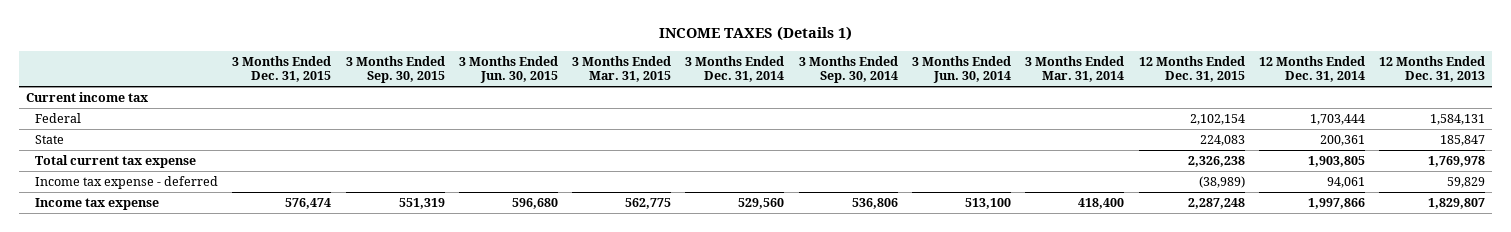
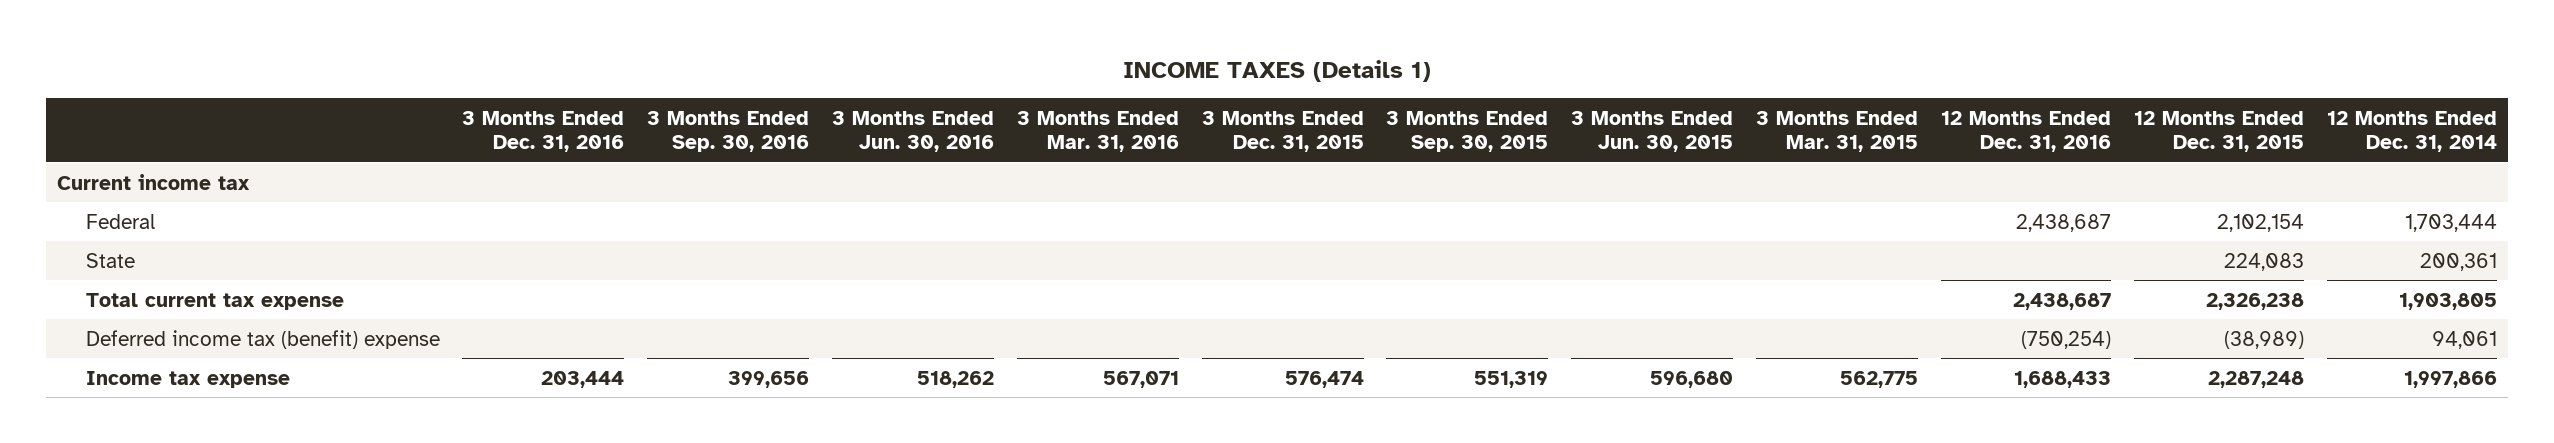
[685,55,785,83] 3 Months Ended Dec. 31, 2014 -> none
[798,55,898,84] 3 Months Ended Sep. 30, 2014 -> none
[912,55,1012,84] 3 Months Ended Jun. 30, 2014 -> none
[1025,55,1125,83] 3 Months Ended Mar. 31, 2014 -> none
[1379,55,1486,83] 12 Months Ended Dec. 31, 2013 -> none
none -> [462,110,625,153] 3 Months Ended Dec. 31, 2016
none -> [647,110,810,153] 3 Months Ended Sep. 30, 2016
none -> [832,110,995,153] 3 Months Ended Jun. 30, 2016
none -> [1016,110,1179,153] 3 Months Ended Mar. 31, 2016
none -> [1940,110,2111,153] 12 Months Ended Dec. 31, 2016
[35,175,219,189] Income tax expense - deferred -> [85,329,440,349] Deferred income tax (benefit) expense

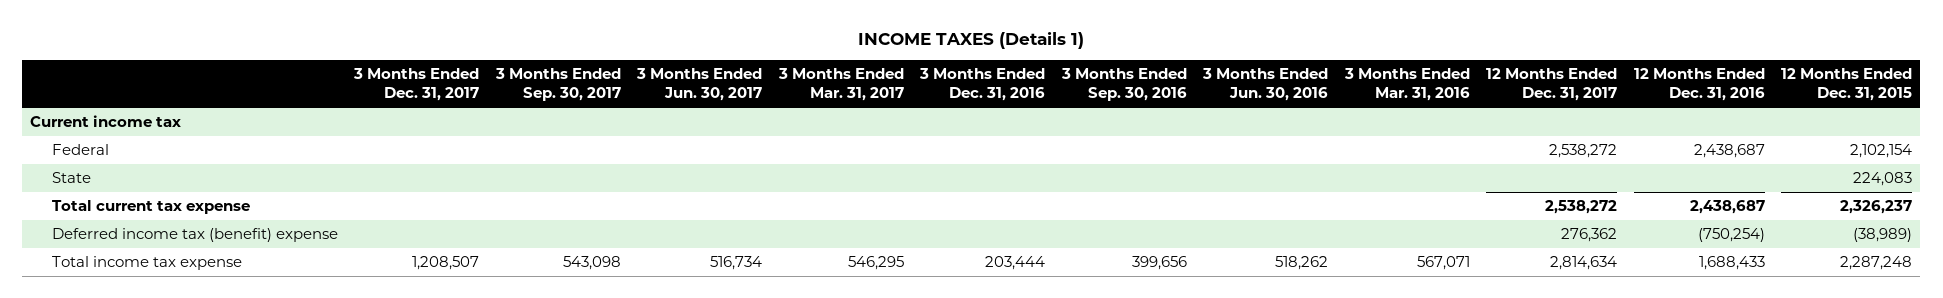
[1201,110,1364,153] 3 Months Ended Dec. 31, 2015 -> none
[1386,110,1549,153] 3 Months Ended Sep. 30, 2015 -> none
[1571,110,1734,153] 3 Months Ended Jun. 30, 2015 -> none
[1756,110,1919,153] 3 Months Ended Mar. 31, 2015 -> none
[2326,110,2497,153] 12 Months Ended Dec. 31, 2014 -> none
none -> [353,68,480,102] 3 Months Ended Dec. 31, 2017
none -> [494,68,621,102] 3 Months Ended Sep. 30, 2017
none -> [636,68,763,102] 3 Months Ended Jun. 30, 2017
none -> [777,68,904,102] 3 Months Ended Mar. 31, 2017
none -> [1486,68,1618,102] 12 Months Ended Dec. 31, 2017
[2205,292,2304,310] 2,326,238 -> [1840,200,1913,215] 2,326,237
[85,370,290,388] Income tax expense -> [51,256,242,271] Total income tax expense

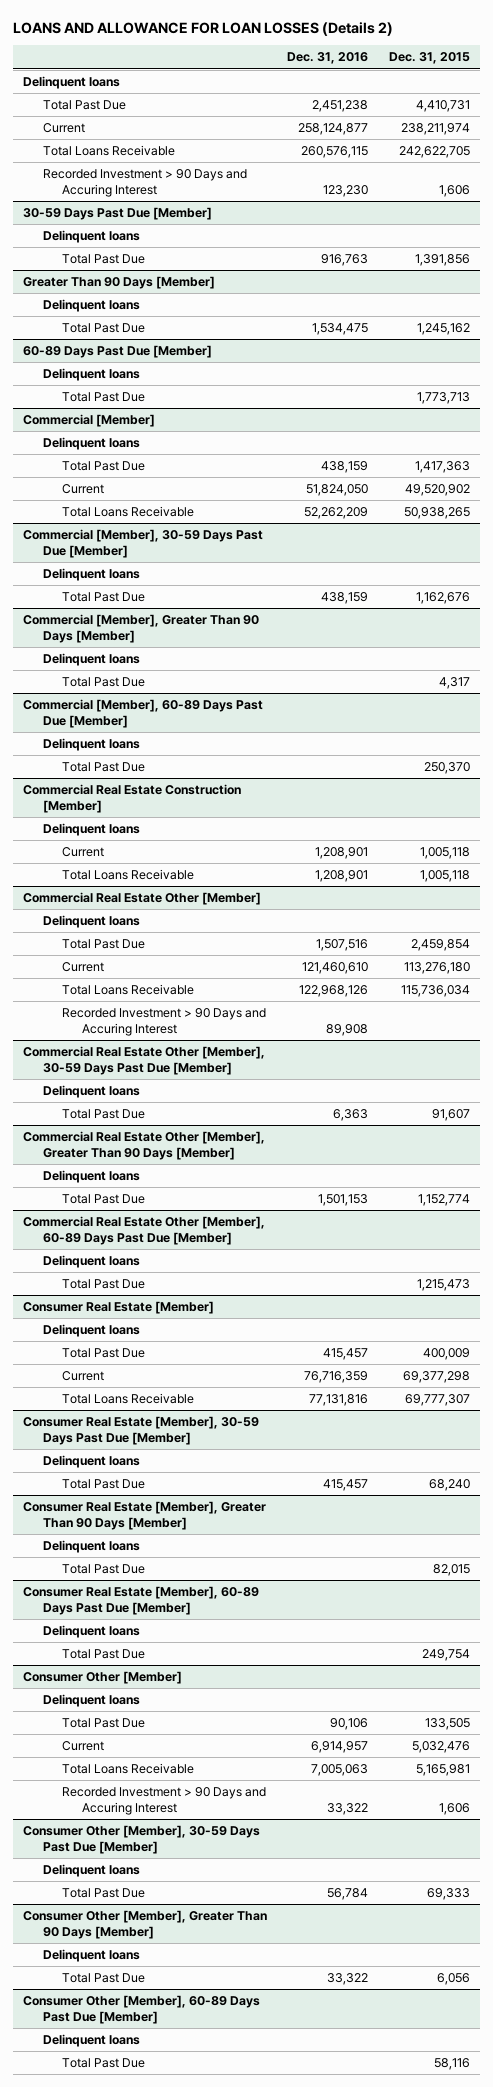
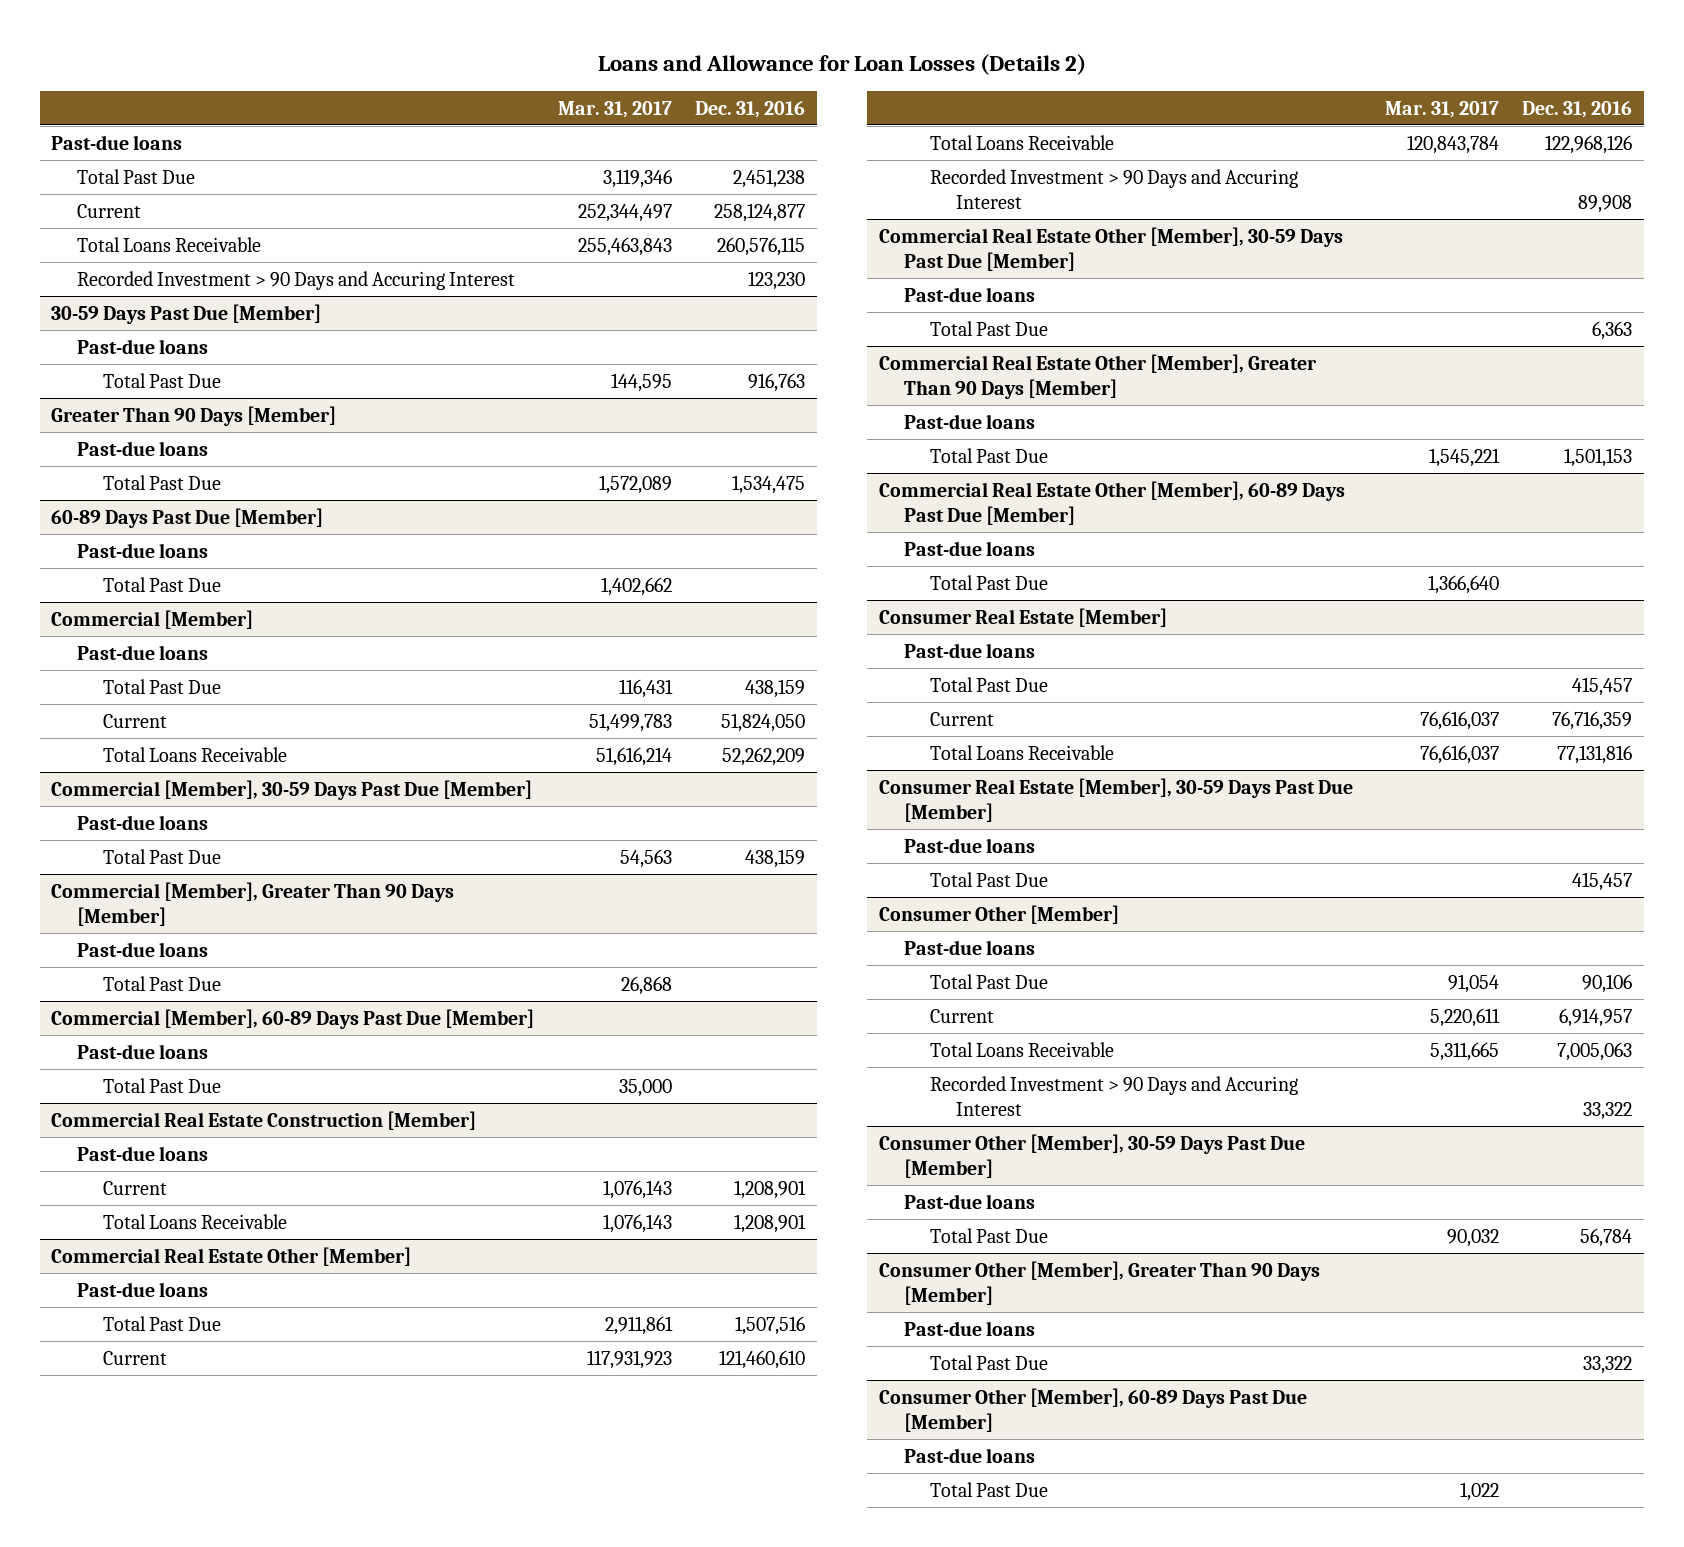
[12,21,393,36] LOANS AND ALLOWANCE FOR LOAN LOSSES (Details 2) -> [597,54,1086,76] Loans and Allowance for Loan Losses (Details 2)
[388,52,470,65] Dec. 31, 2015 -> none
none -> [557,100,672,118] Mar. 31, 2017
[23,76,121,90] Delinquent loans -> [51,134,183,150] Past-due loans
[42,230,140,244] Delinquent loans -> [77,338,209,354] Past-due loans
[42,299,140,313] Delinquent loans -> [77,440,209,456] Past-due loans
[42,368,140,382] Delinquent loans -> [77,542,209,558] Past-due loans
[42,437,140,451] Delinquent loans -> [77,644,209,660] Past-due loans
[42,568,140,582] Delinquent loans -> [77,814,209,830] Past-due loans
[42,653,140,667] Delinquent loans -> [77,941,209,957] Past-due loans
[42,738,140,752] Delinquent loans -> [77,1043,209,1059] Past-due loans
[42,823,140,837] Delinquent loans -> [77,1145,209,1161] Past-due loans
[42,915,140,929] Delinquent loans -> [77,1281,209,1297] Past-due loans
[42,1085,140,1099] Delinquent loans -> [904,286,1036,302] Past-due loans
[42,1170,140,1184] Delinquent loans -> [904,413,1036,429] Past-due loans
[42,1255,140,1269] Delinquent loans -> [904,540,1036,556] Past-due loans
[42,1324,140,1338] Delinquent loans -> [904,642,1036,658] Past-due loans
[42,1455,140,1469] Delinquent loans -> [904,837,1036,853] Past-due loans
[23,1501,267,1531] Consumer Real Estate [Member], Greater Than 90 Days [Member] -> none
[42,1540,140,1554] Delinquent loans -> none
[62,1564,146,1575] Total Past Due -> none
[23,1586,260,1616] Consumer Real Estate [Member], 60-89 Days Past Due [Member] -> none
[42,1625,140,1639] Delinquent loans -> none
[62,1649,146,1660] Total Past Due -> none
[42,1694,140,1708] Delinquent loans -> [904,939,1036,955] Past-due loans
[42,1864,140,1878] Delinquent loans -> [904,1193,1036,1209] Past-due loans
[42,1949,140,1963] Delinquent loans -> [904,1320,1036,1336] Past-due loans
[42,2034,140,2048] Delinquent loans -> [904,1447,1036,1463] Past-due loans

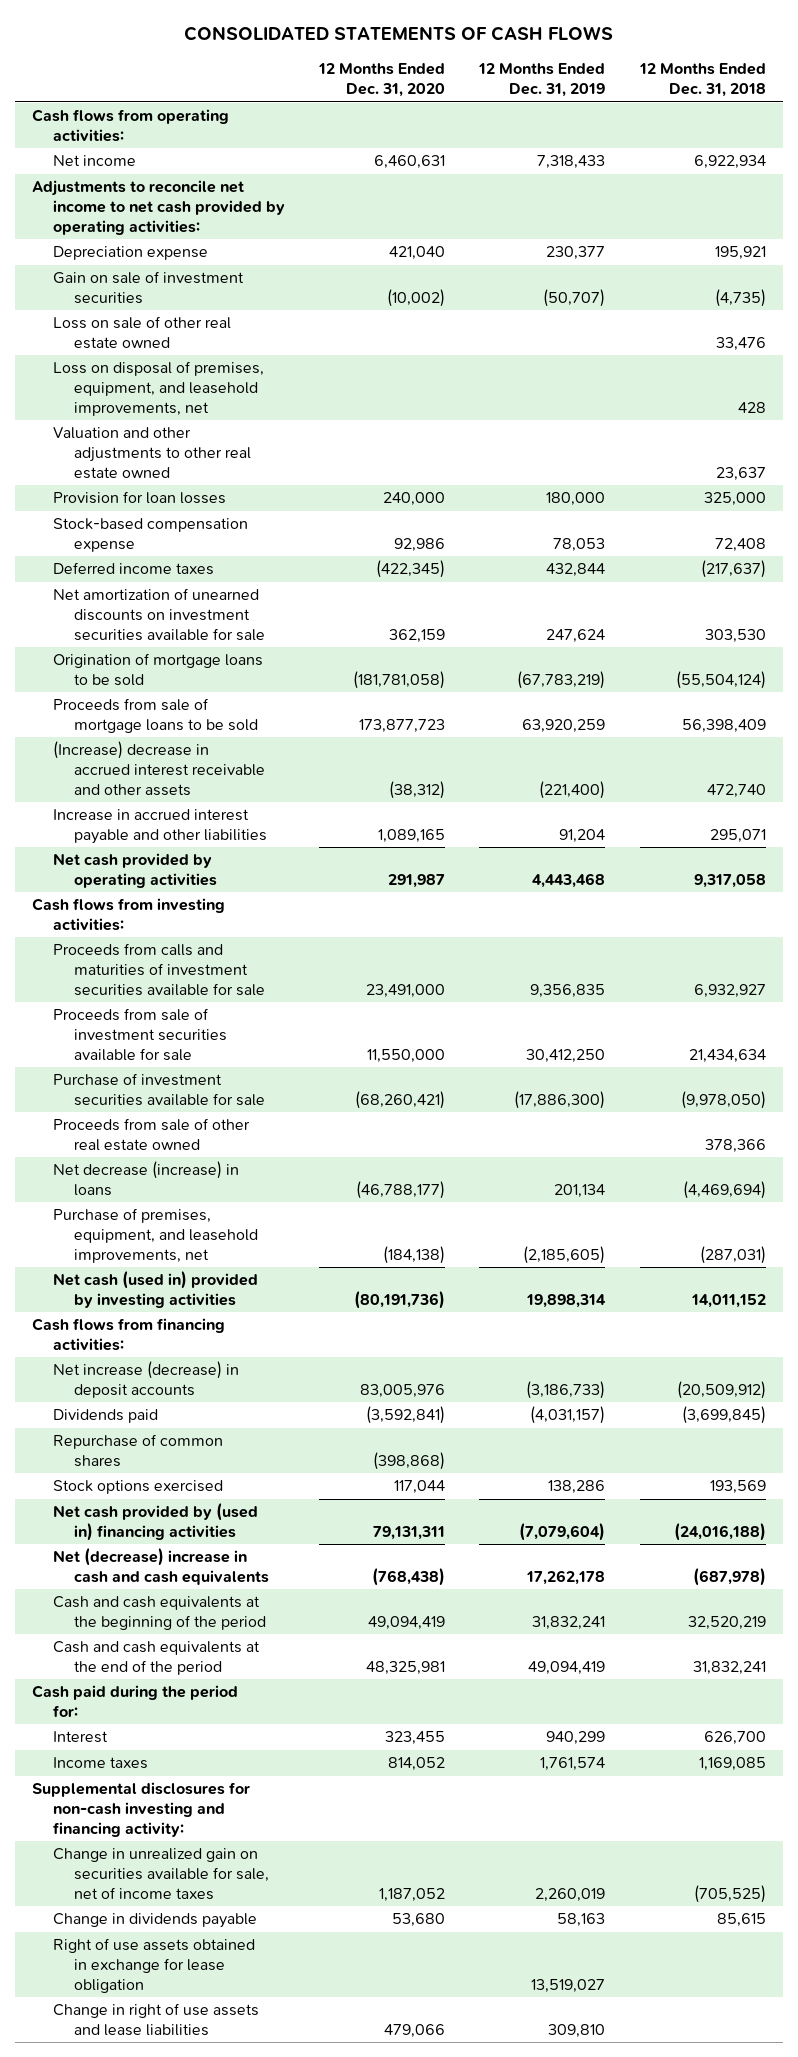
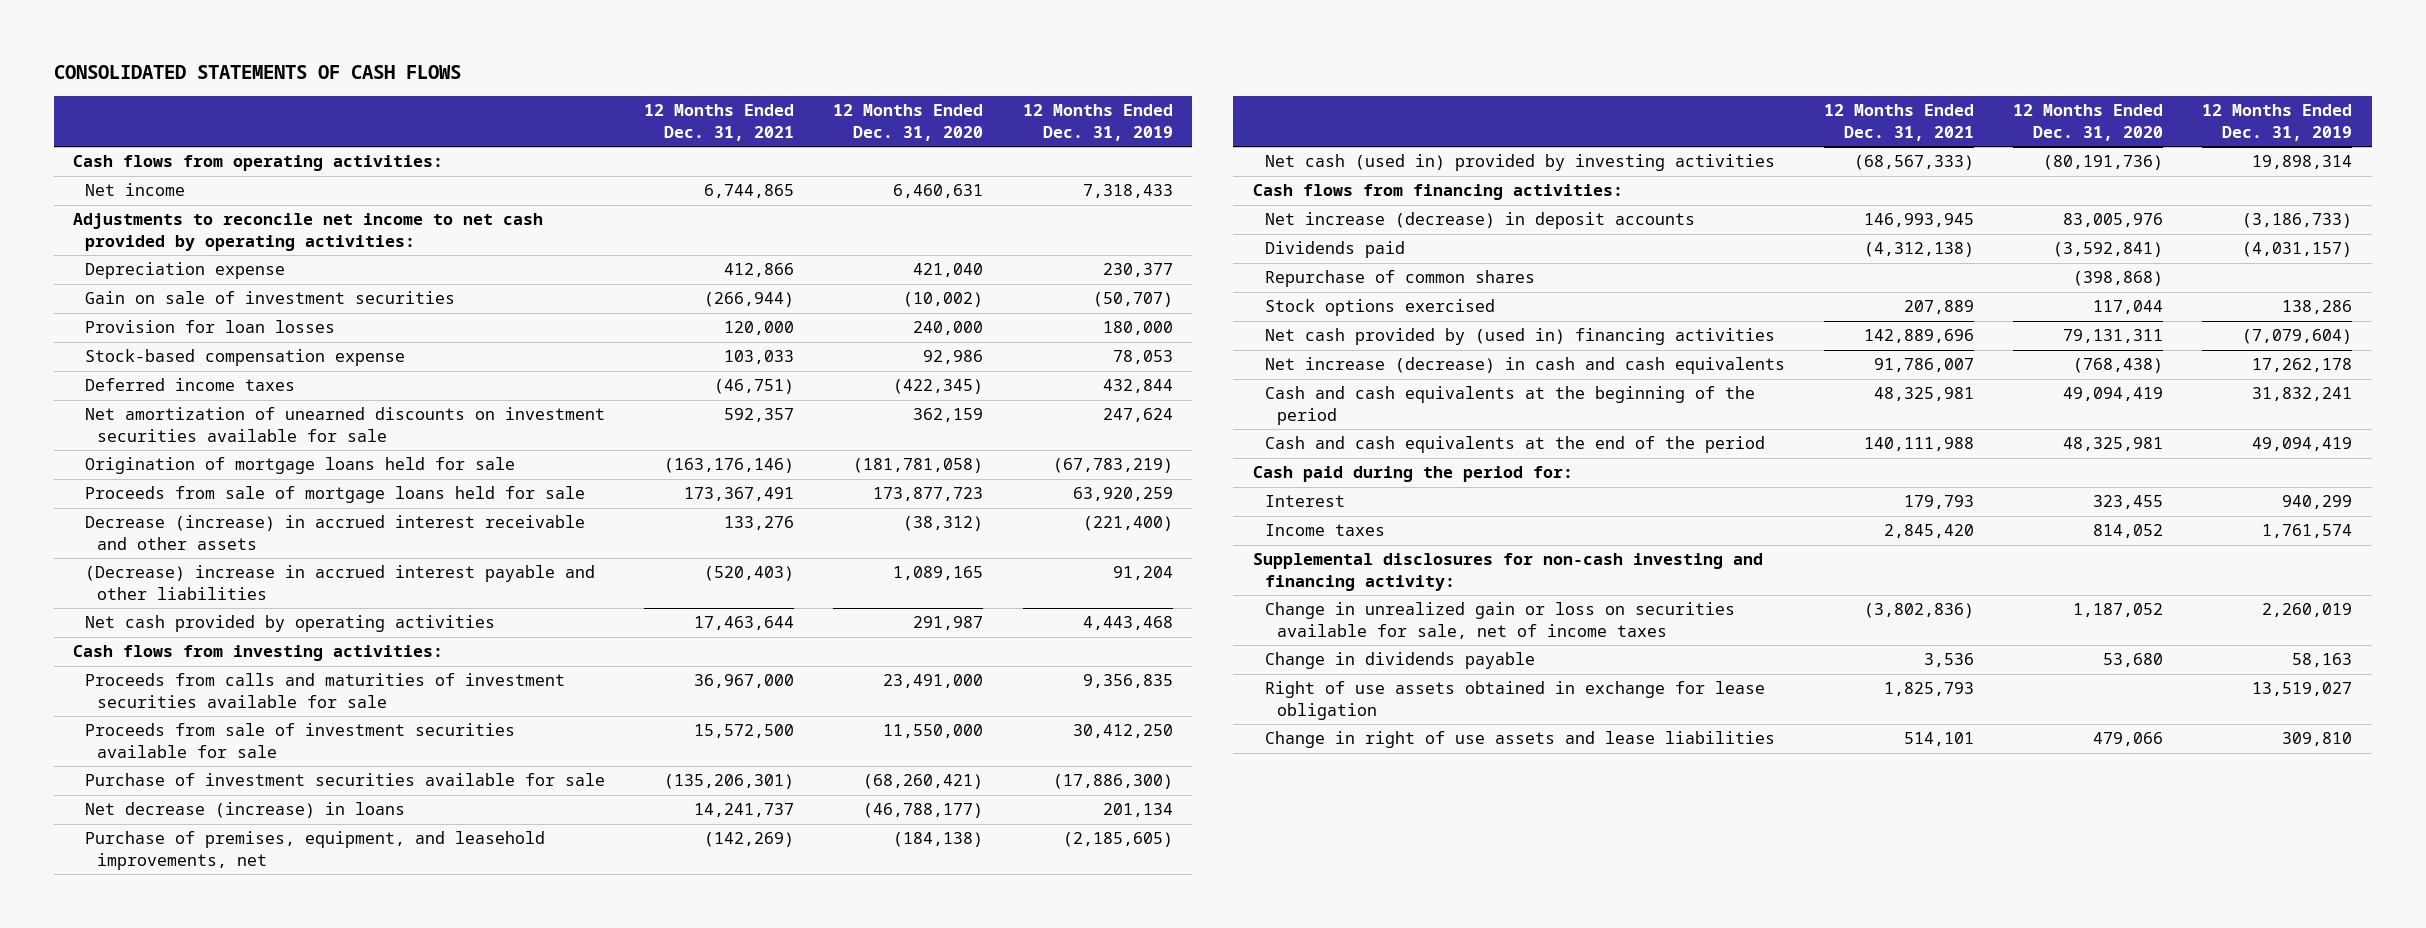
[638,63,766,98] 12 Months Ended Dec. 31, 2018 -> none
none -> [644,104,795,141] 12 Months Ended Dec. 31, 2021
[52,316,231,350] Loss on sale of other real estate owned -> none
[52,361,264,416] Loss on disposal of premises, equipment, and leasehold improvements, net -> none
[52,427,251,479] Valuation and other adjustments to other real estate owned -> none
[52,653,263,687] Origination of mortgage loans to be sold -> [85,457,516,475] Origination of mortgage loans held for sale
[52,698,258,734] Proceeds from sale of mortgage loans to be sold -> [85,486,586,504] Proceeds from sale of mortgage loans held for sale
[52,741,265,796] (Increase) decrease in accrued interest receivable and other assets -> [85,515,586,550] Decrease (increase) in accrued interest receivable and other assets
[52,809,267,845] Increase in accrued interest payable and other liabilities -> [85,565,596,600] (Decrease) increase in accrued interest payable and other liabilities
[52,1118,250,1152] Proceeds from sale of other real estate owned -> none
[52,1548,269,1586] Net (decrease) increase in cash and cash equivalents -> [1264,357,1785,375] Net increase (decrease) in cash and cash equivalents
[52,1848,269,1900] Change in unrealized gain on securities available for sale, net of income taxes -> [1264,602,1735,639] Change in unrealized gain or loss on securities available for sale, net of income taxes

